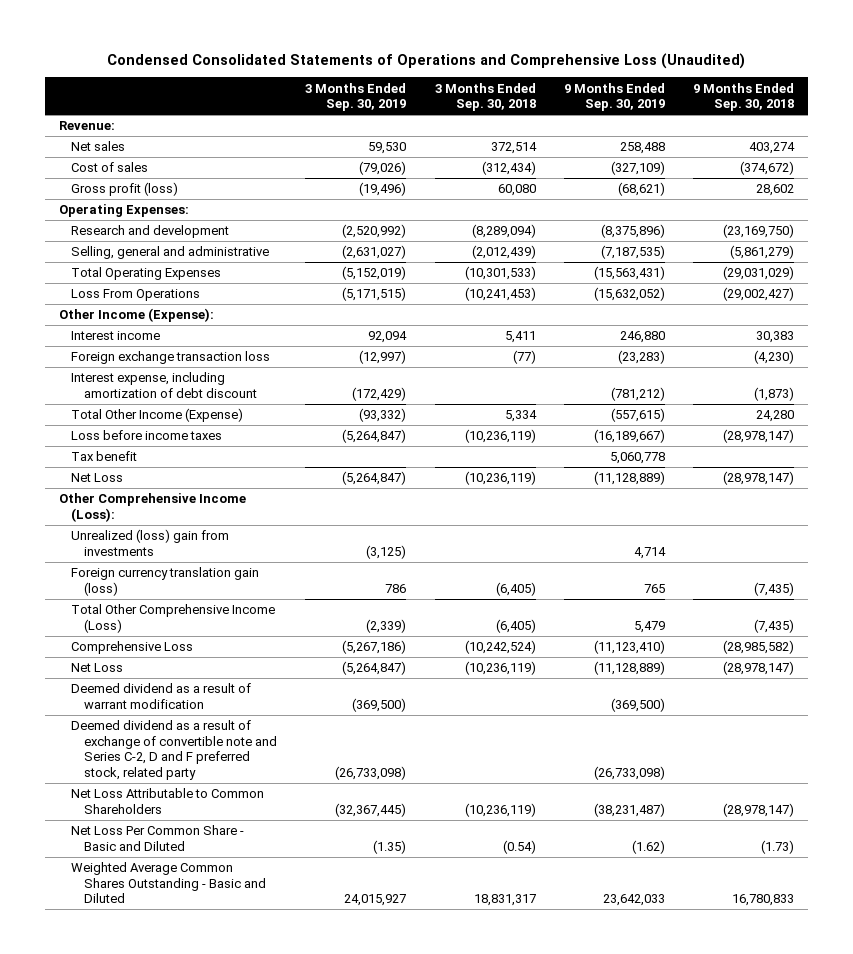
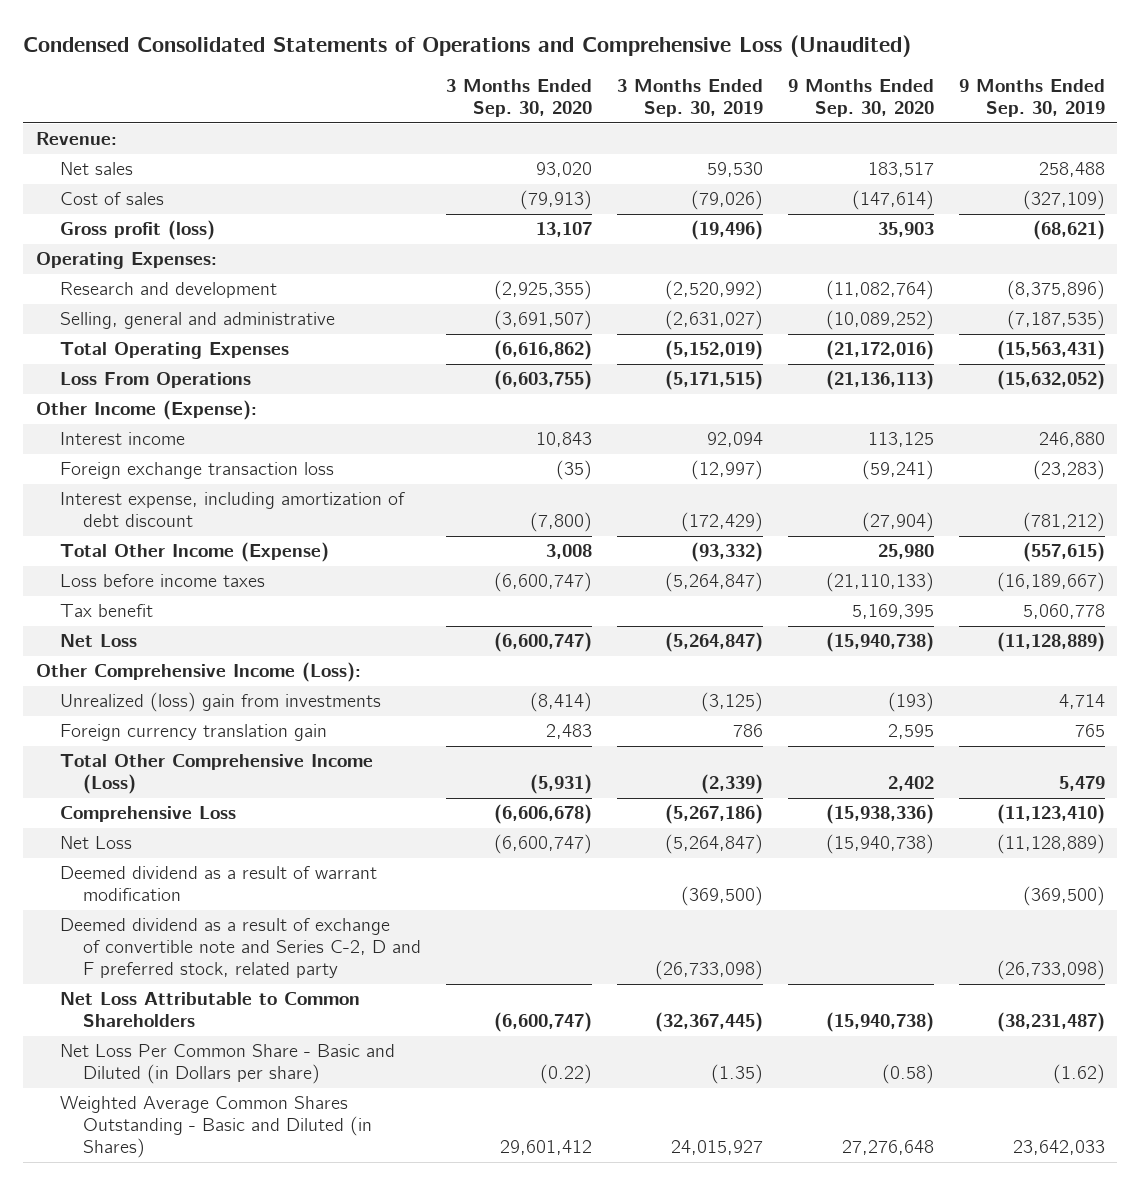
[434,82,536,112] 3 Months Ended Sep. 30, 2018 -> none
[693,82,795,112] 9 Months Ended Sep. 30, 2018 -> none
none -> [446,79,593,118] 3 Months Ended Sep. 30, 2020
none -> [787,79,934,118] 9 Months Ended Sep. 30, 2020
[71,567,260,596] Foreign currency translation gain (loss) -> [59,724,327,742] Foreign currency translation gain
[71,825,245,851] Net Loss Per Common Share - Basic and Diluted -> [59,1044,395,1085] Net Loss Per Common Share - Basic and Diluted (in Dollars per share)
[71,862,267,904] Weighted Average Common Shares Outstanding - Basic and Diluted -> [59,1096,373,1158] Weighted Average Common Shares Outstanding - Basic and Diluted (in Shares)

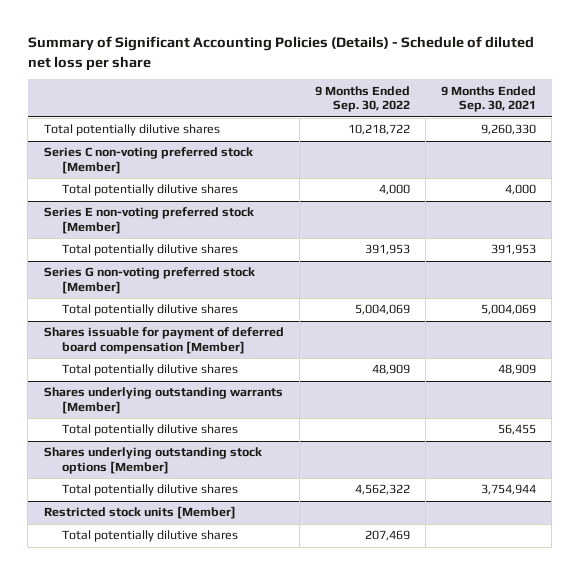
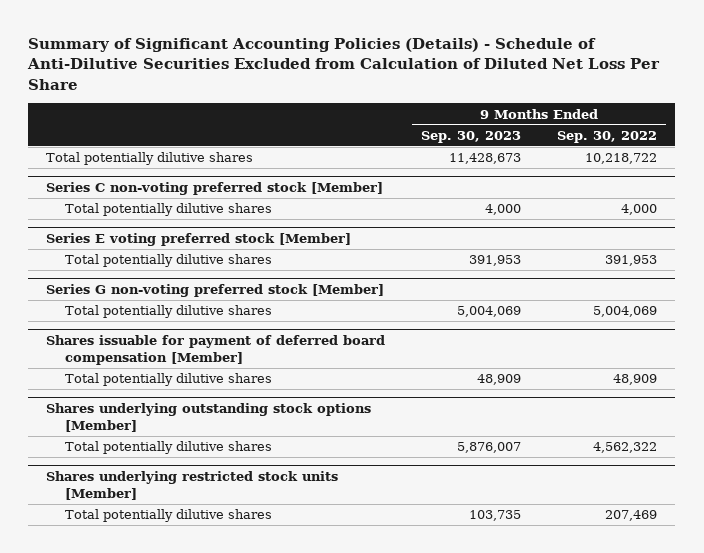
[27,36,534,71] Summary of Significant Accounting Policies (Details) - Schedule of diluted net loss per share -> [27,37,661,90] Summary of Significant Accounting Policies (Details) - Schedule of Anti-Dilutive Securities Excluded from Calculation of Diluted Net Loss Per Share
[441,85,537,113] 9 Months Ended Sep. 30, 2021 -> none
none -> [421,130,522,143] Sep. 30, 2023
[43,207,254,235] Series E non-voting preferred stock [Member] -> [46,232,352,246] Series E voting preferred stock [Member]
[43,387,283,415] Shares underlying outstanding warrants [Member] -> none
[62,424,239,437] Total potentially dilutive shares -> none
[43,506,236,520] Restricted stock units [Member] -> [46,470,339,500] Shares underlying restricted stock units [Member]

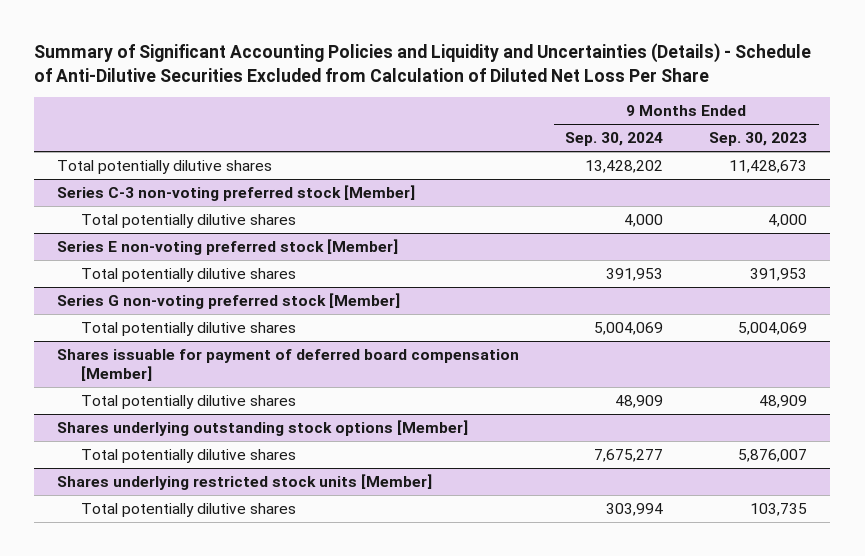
[27,37,661,90] Summary of Significant Accounting Policies (Details) - Schedule of Anti-Dilutive Securities Excluded from Calculation of Diluted Net Loss Per Share -> [34,43,812,83] Summary of Significant Accounting Policies and Liquidity and Uncertainties (Details) - Schedule of Anti-Dilutive Securities Excluded from Calculation of Diluted Net Loss Per Share
[557,130,658,143] Sep. 30, 2022 -> none
none -> [565,132,664,147] Sep. 30, 2024
[46,181,384,195] Series C non-voting preferred stock [Member] -> [57,184,416,201] Series C-3 non-voting preferred stock [Member]
[46,232,352,246] Series E voting preferred stock [Member] -> [57,238,399,255] Series E non-voting preferred stock [Member]

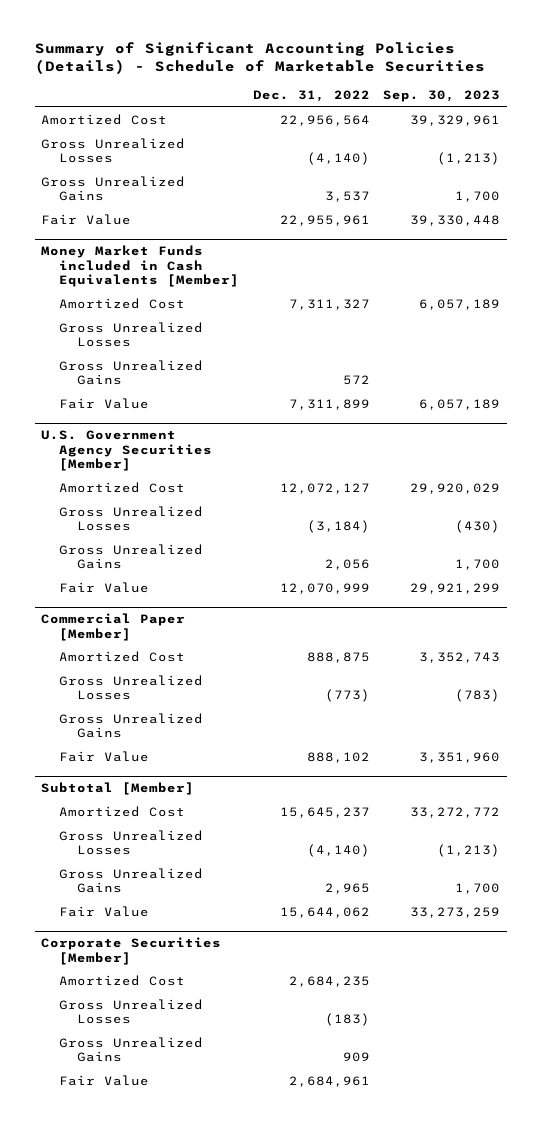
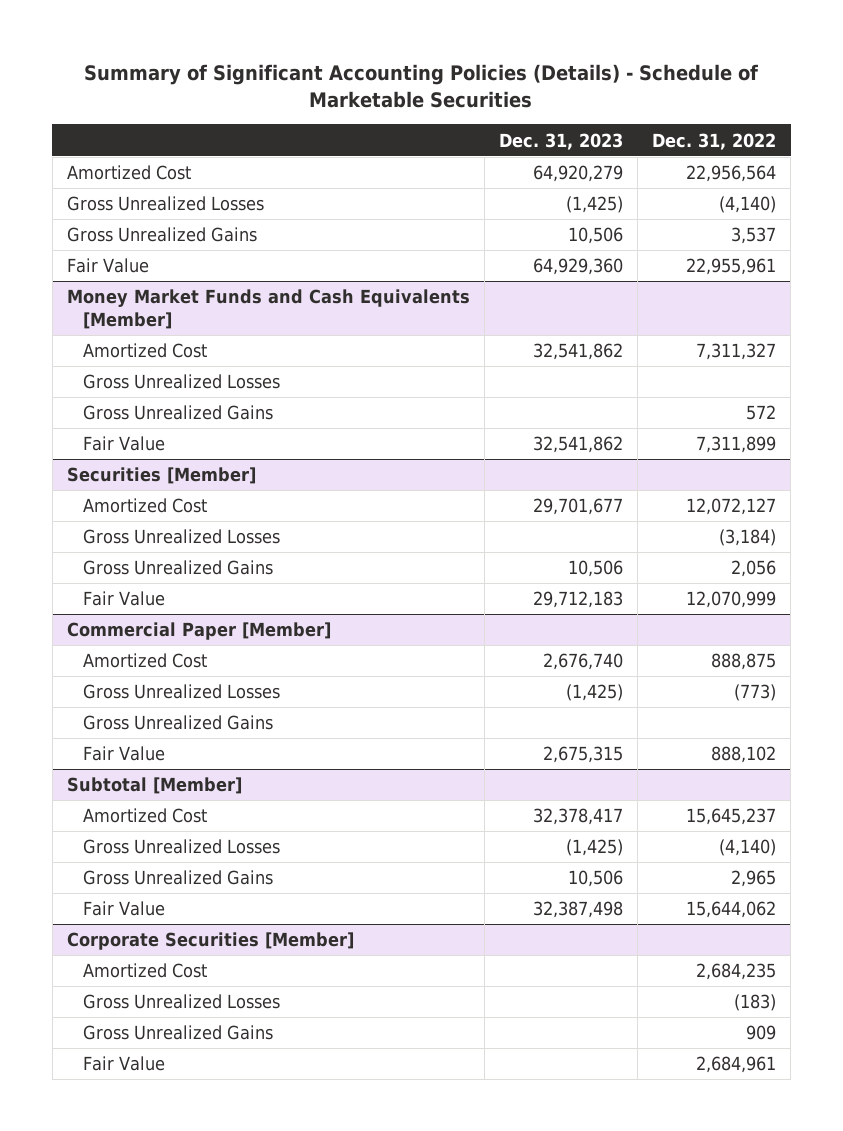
[383,90,501,103] Sep. 30, 2023 -> none
none -> [498,132,623,150] Dec. 31, 2023
[41,245,240,288] Money Market Funds included in Cash Equivalents [Member] -> [66,289,470,329] Money Market Funds and Cash Equivalents [Member]
[41,430,213,472] U.S. Government Agency Securities [Member] -> none
none -> [66,467,256,485] Securities [Member]

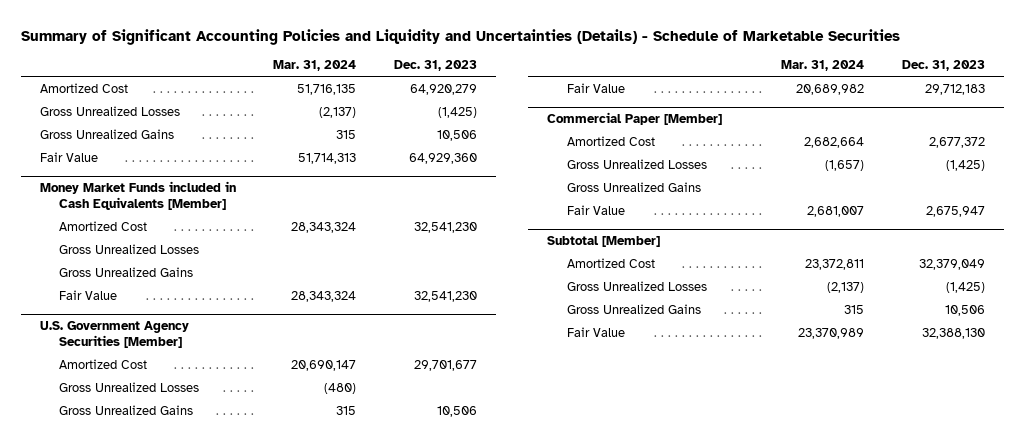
[84,63,759,108] Summary of Significant Accounting Policies (Details) - Schedule of Marketable Securities -> [20,28,900,45] Summary of Significant Accounting Policies and Liquidity and Uncertainties (Details) - Schedule of Marketable Securities
[652,132,777,150] Dec. 31, 2022 -> none
none -> [273,60,357,72] Mar. 31, 2024
[66,289,470,329] Money Market Funds and Cash Equivalents [Member] -> [39,181,236,211] Money Market Funds included in Cash Equivalents [Member]
[532,343,623,361] 32,541,862 -> [414,221,478,233] 32,541,230
[66,467,256,485] Securities [Member] -> none
[532,436,623,454] 32,541,862 -> [414,290,478,302] 32,541,230
none -> [39,321,189,349] U.S. Government Agency Securities [Member]
[542,653,623,671] 2,676,740 -> [929,136,986,148] 2,677,372
[542,746,623,764] 2,675,315 -> [926,205,986,217] 2,675,947
[532,808,623,826] 32,378,417 -> [919,258,986,270] 32,379,049
[66,932,354,951] Corporate Securities [Member] -> none
[82,963,207,979] Amortized Cost -> none
[82,994,280,1010] Gross Unrealized Losses -> none
[82,1025,273,1041] Gross Unrealized Gains -> none
[82,1056,165,1072] Fair Value -> none
[532,901,623,919] 32,387,498 -> [922,327,986,339] 32,388,130

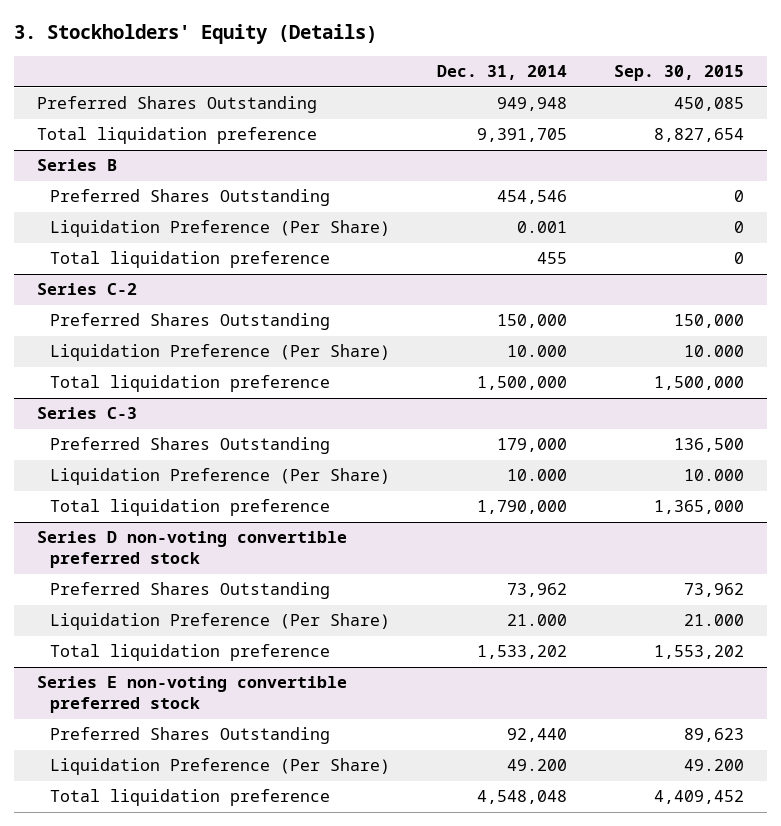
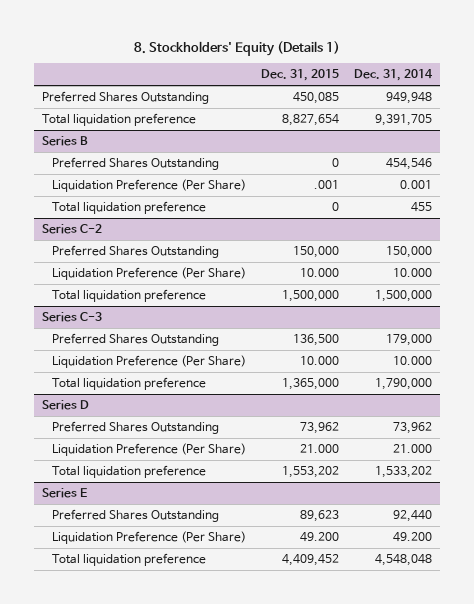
[13,24,377,45] 3. Stockholders' Equity (Details) -> [133,40,340,56] 8. Stockholders' Equity (Details 1)
[613,65,744,82] Sep. 30, 2015 -> none
none -> [260,69,339,82] Dec. 31, 2015
[37,531,348,569] Series D non-voting convertible preferred stock -> [41,400,89,411] Series D
[37,676,348,714] Series E non-voting convertible preferred stock -> [41,488,87,499] Series E

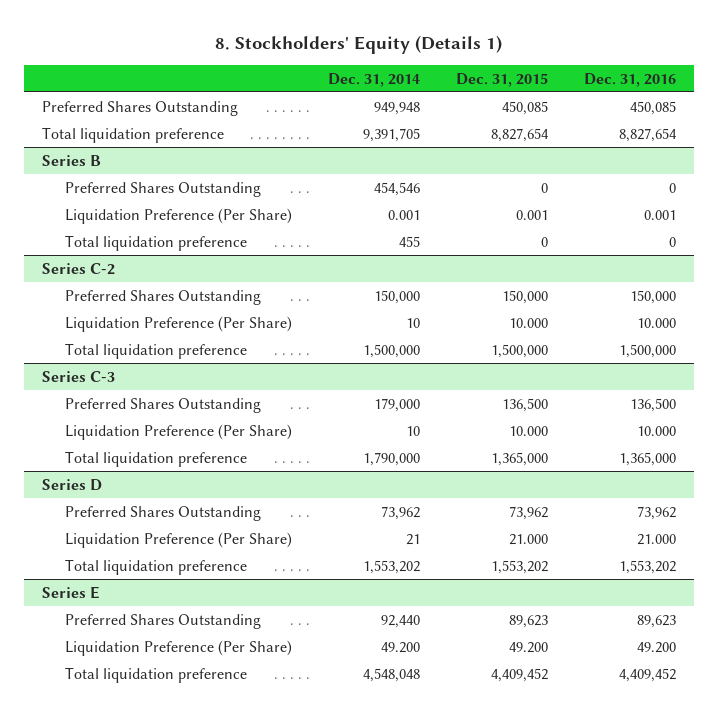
none -> [584,72,677,87] Dec. 31, 2016
[313,180,339,190] .001 -> [516,209,549,220] 0.001
[393,268,433,278] 10.000 -> [406,317,421,328] 10
[393,356,433,366] 10.000 -> [406,425,421,436] 10
[393,444,433,454] 21.000 -> [406,533,421,545] 21
[375,466,433,479] 1,533,202 -> [363,559,421,574] 1,553,202

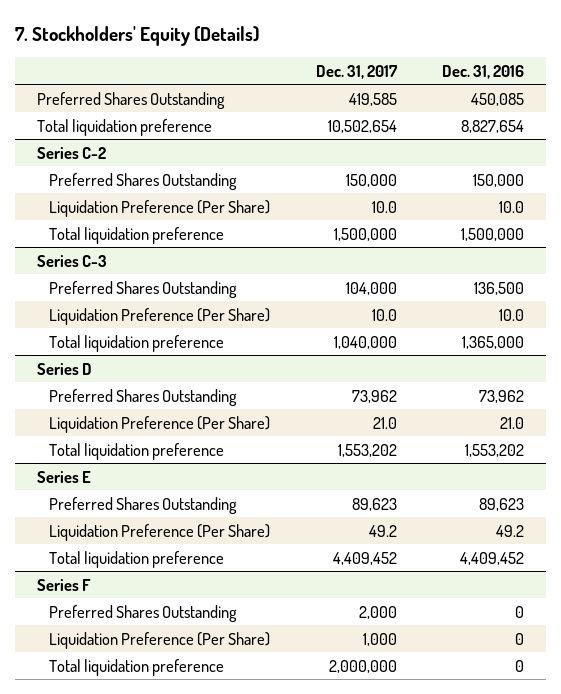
[215,34,503,54] 8. Stockholders' Equity (Details 1) -> [14,25,259,46] 7. Stockholders' Equity (Details)
[328,72,421,87] Dec. 31, 2014 -> none
[456,72,549,87] Dec. 31, 2015 -> none
none -> [315,65,398,80] Dec. 31, 2017
[42,154,102,166] Series B -> none
[65,181,262,197] Preferred Shares Outstanding -> none
[65,207,293,224] Liquidation Preference (Per Share) -> none
[65,234,248,251] Total liquidation preference -> none
[637,317,677,328] 10.000 -> [498,200,524,213] 10.0
[637,425,677,436] 10.000 -> [498,308,524,321] 10.0
[637,533,677,545] 21.000 -> [499,416,524,429] 21.0
[637,641,677,653] 49.200 -> [495,524,524,537] 49.2
none -> [37,578,92,591] Series F
none -> [49,604,238,622] Preferred Shares Outstanding
none -> [49,631,271,649] Liquidation Preference (Per Share)
none -> [49,658,225,676] Total liquidation preference

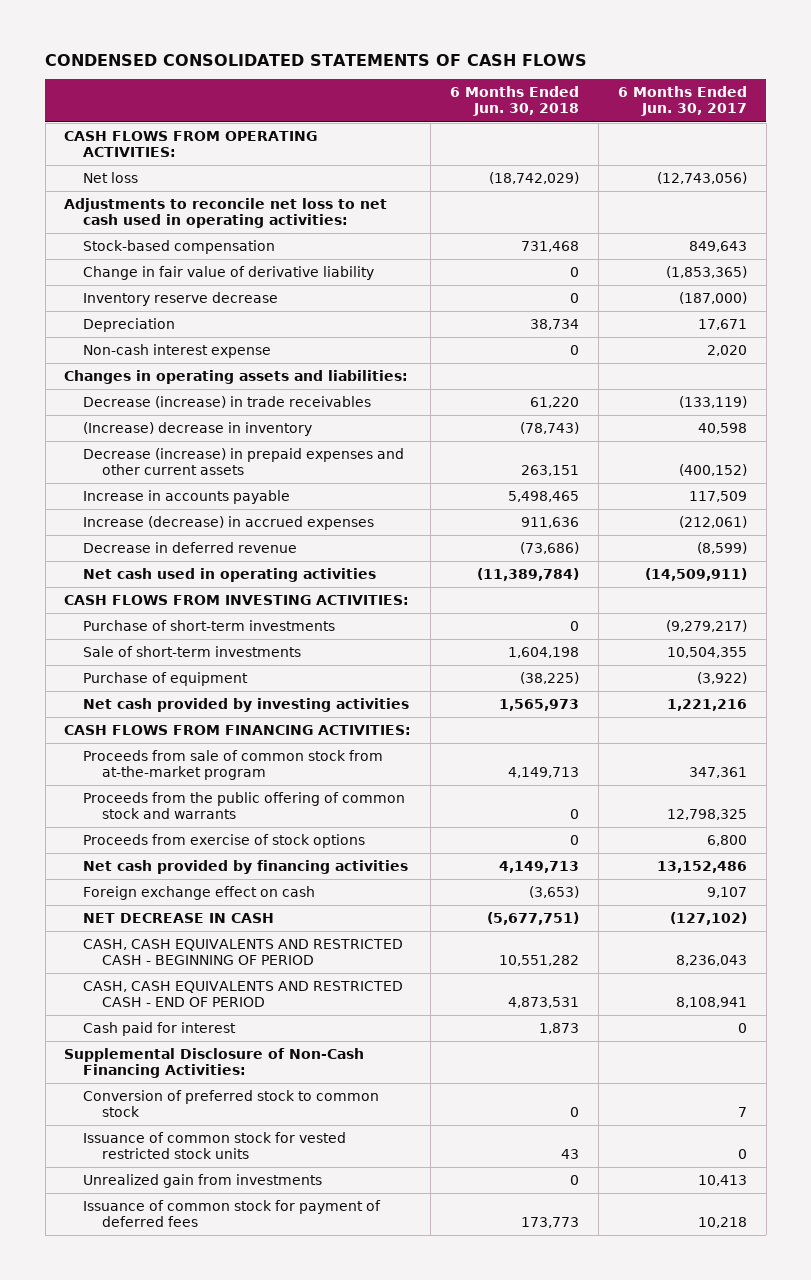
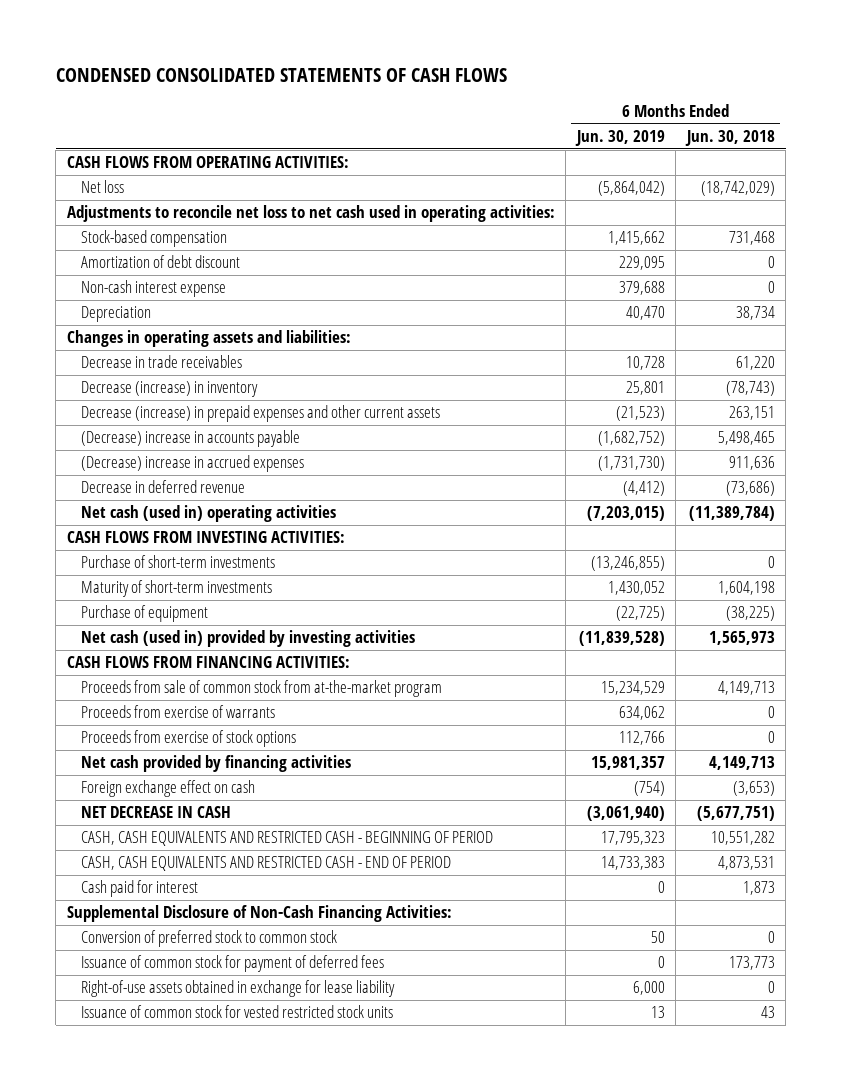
[617,86,747,117] 6 Months Ended Jun. 30, 2017 -> none
none -> [574,130,665,147] Jun. 30, 2019
[83,266,375,281] Change in fair value of derivative liability -> none
[83,292,279,307] Inventory reserve decrease -> none
none -> [81,255,241,269] Amortization of debt discount
[83,318,176,333] Depreciation -> [81,306,152,323] Depreciation
[83,396,372,409] Decrease (increase) in trade receivables -> [81,355,243,369] Decrease in trade receivables
[83,422,313,437] (Increase) decrease in inventory -> [81,381,259,398] Decrease (increase) in inventory
[83,490,291,505] Increase in accounts payable -> [81,430,301,448] (Decrease) increase in accounts payable
[83,516,375,531] Increase (decrease) in accrued expenses -> [81,455,305,473] (Decrease) increase in accrued expenses
[83,568,377,583] Net cash used in operating activities -> [81,505,337,523] Net cash (used in) operating activities
[83,646,302,658] Sale of short-term investments -> [81,580,273,598] Maturity of short-term investments
[83,698,410,713] Net cash provided by investing activities -> [81,630,416,648] Net cash (used in) provided by investing activities
[83,792,406,819] Proceeds from the public offering of common stock and warrants -> none
none -> [81,705,276,719] Proceeds from exercise of warrants
[83,1174,323,1189] Unrealized gain from investments -> none
none -> [81,980,396,998] Right-of-use assets obtained in exchange for lease liability
[83,1132,347,1159] Issuance of common stock for vested restricted stock units -> [81,1005,394,1019] Issuance of common stock for vested restricted stock units

